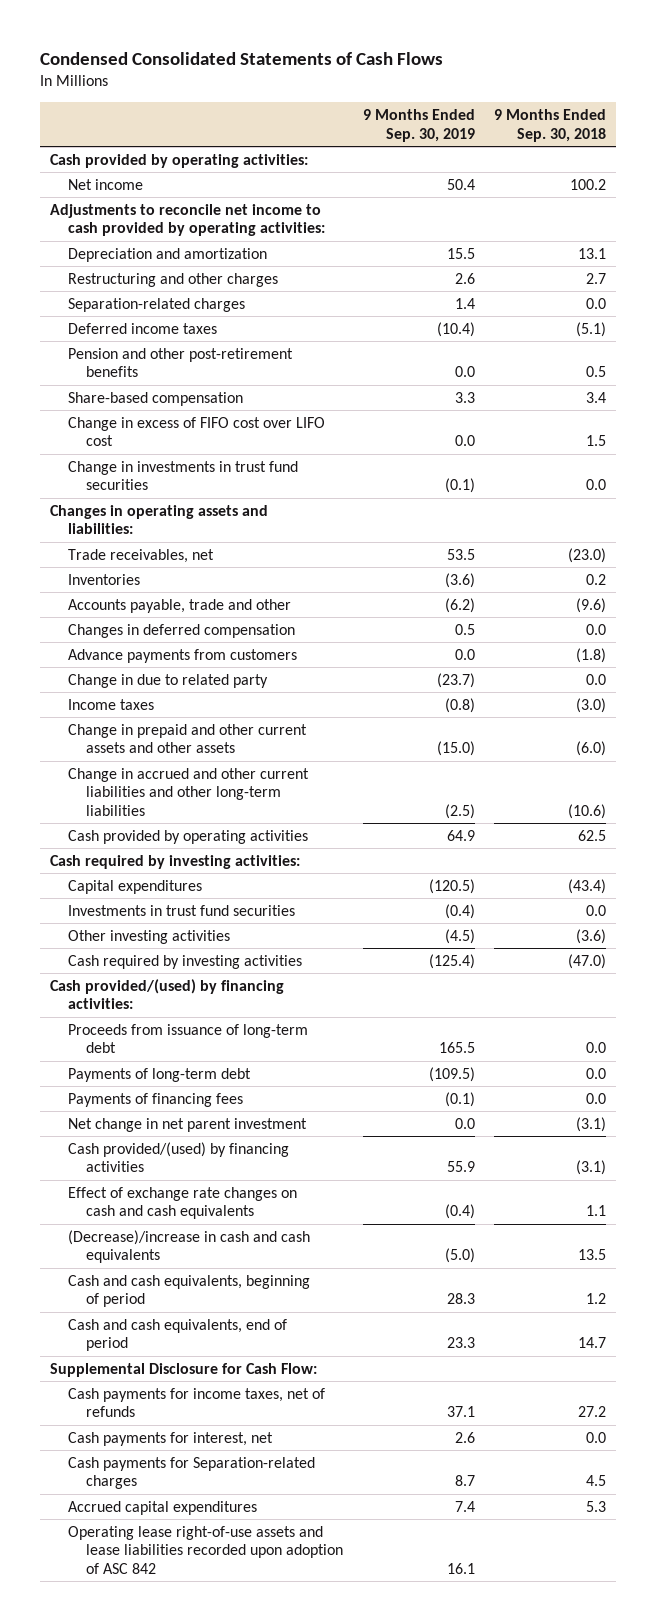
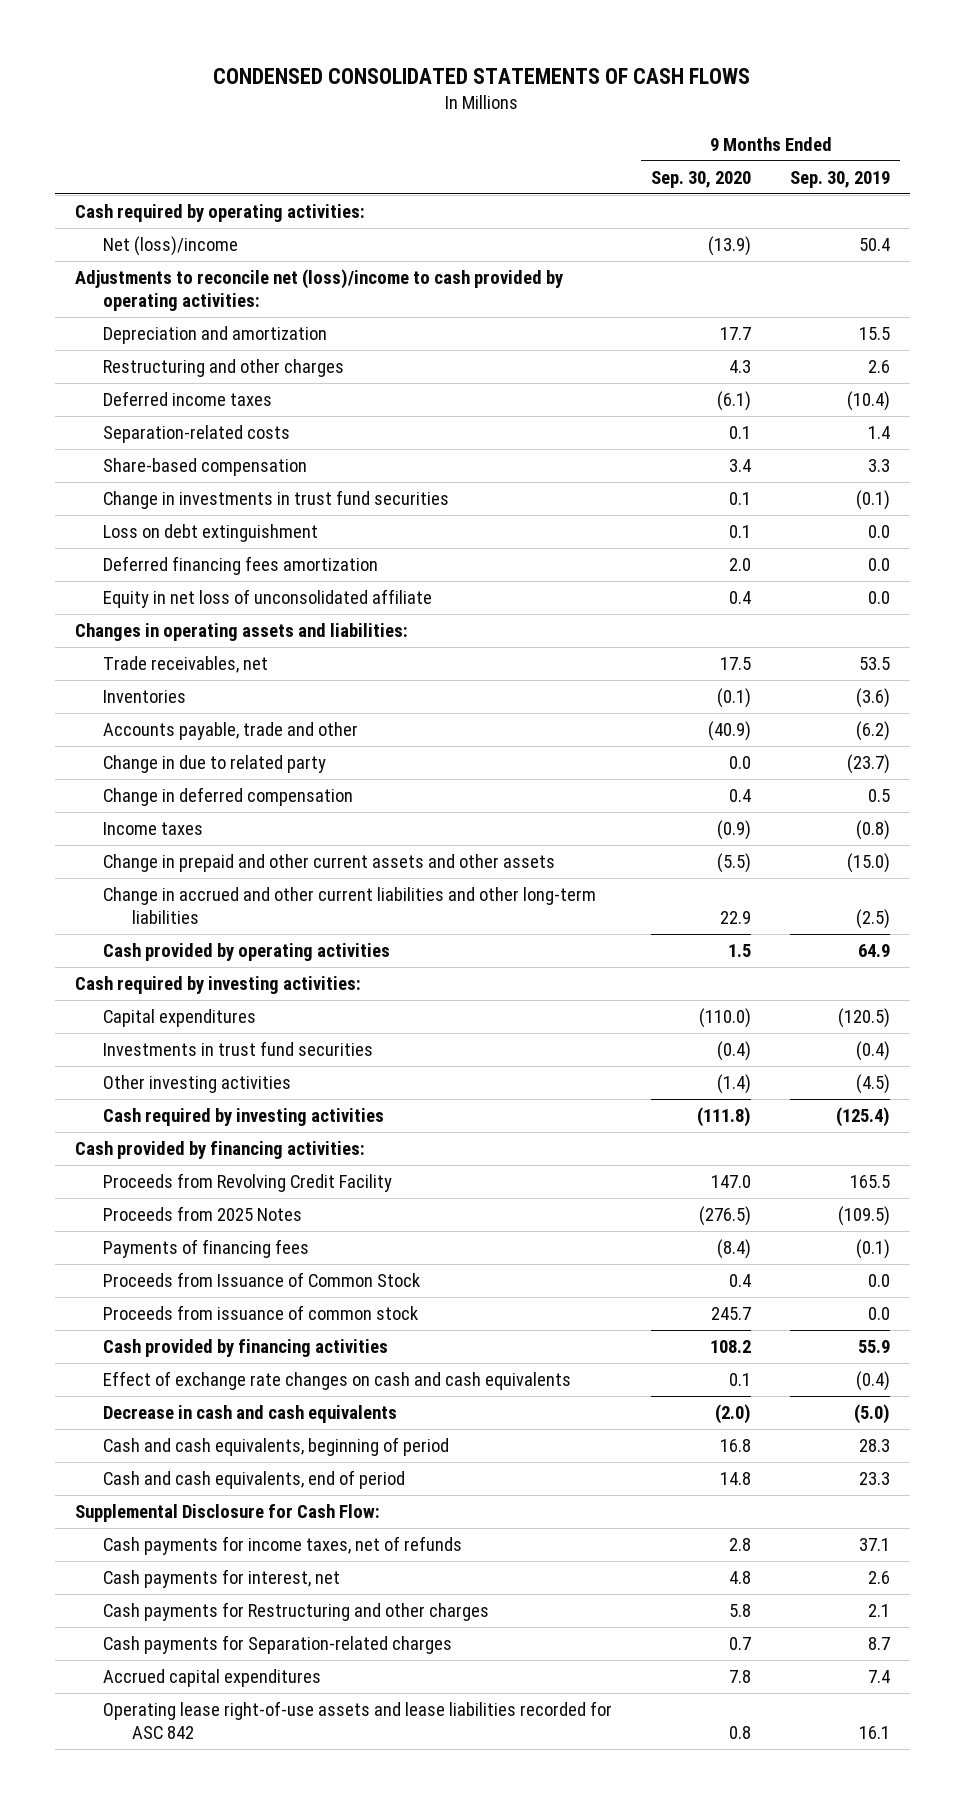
[40,51,444,65] Condensed Consolidated Statements of Cash Flows -> [213,68,751,85] CONDENSED CONSOLIDATED STATEMENTS OF CASH FLOWS
[494,109,607,142] 9 Months Ended Sep. 30, 2018 -> none
none -> [651,170,752,188] Sep. 30, 2020
[49,153,308,168] Cash provided by operating activities: -> [74,204,365,223] Cash required by operating activities:
[68,178,144,190] Net income -> [103,236,239,257] Net (loss)/income
[49,203,326,237] Adjustments to reconcile net income to cash provided by operating activities: -> [74,269,563,312] Adjustments to reconcile net (loss)/income to cash provided by operating activities:
[68,297,246,312] Separation-related charges -> none
[68,347,294,378] Pension and other post-retirement benefits -> none
none -> [103,425,291,444] Separation-related costs
[68,416,326,447] Change in excess of FIFO cost over LIFO cost -> none
none -> [103,524,319,543] Loss on debt extinguishment
none -> [103,556,379,576] Deferred financing fees amortization
none -> [103,589,433,609] Equity in net loss of unconsolidated affiliate
[68,623,296,638] Changes in deferred compensation -> none
[68,648,298,663] Advance payments from customers -> none
none -> [103,787,354,807] Change in deferred compensation
[49,978,284,1010] Cash provided/(used) by financing activities: -> [74,1141,365,1160] Cash provided by financing activities:
[68,1023,309,1054] Proceeds from issuance of long-term debt -> [103,1173,393,1193] Proceeds from Revolving Credit Facility
[68,1067,252,1082] Payments of long-term debt -> [103,1206,303,1222] Proceeds from 2025 Notes
[68,1117,308,1132] Net change in net parent investment -> none
none -> [103,1272,421,1288] Proceeds from Issuance of Common Stock
none -> [103,1305,419,1321] Proceeds from issuance of common stock
[68,1141,290,1173] Cash provided/(used) by financing activities -> [103,1339,389,1358] Cash provided by financing activities
[68,1229,311,1264] (Decrease)/increase in cash and cash equivalents -> [103,1405,398,1424] Decrease in cash and cash equivalents
none -> [103,1602,490,1622] Cash payments for Restructuring and other charges
[68,1525,344,1574] Operating lease right-of-use assets and lease liabilities recorded upon adoption of ASC 842 -> [103,1701,613,1740] Operating lease right-of-use assets and lease liabilities recorded for ASC 842

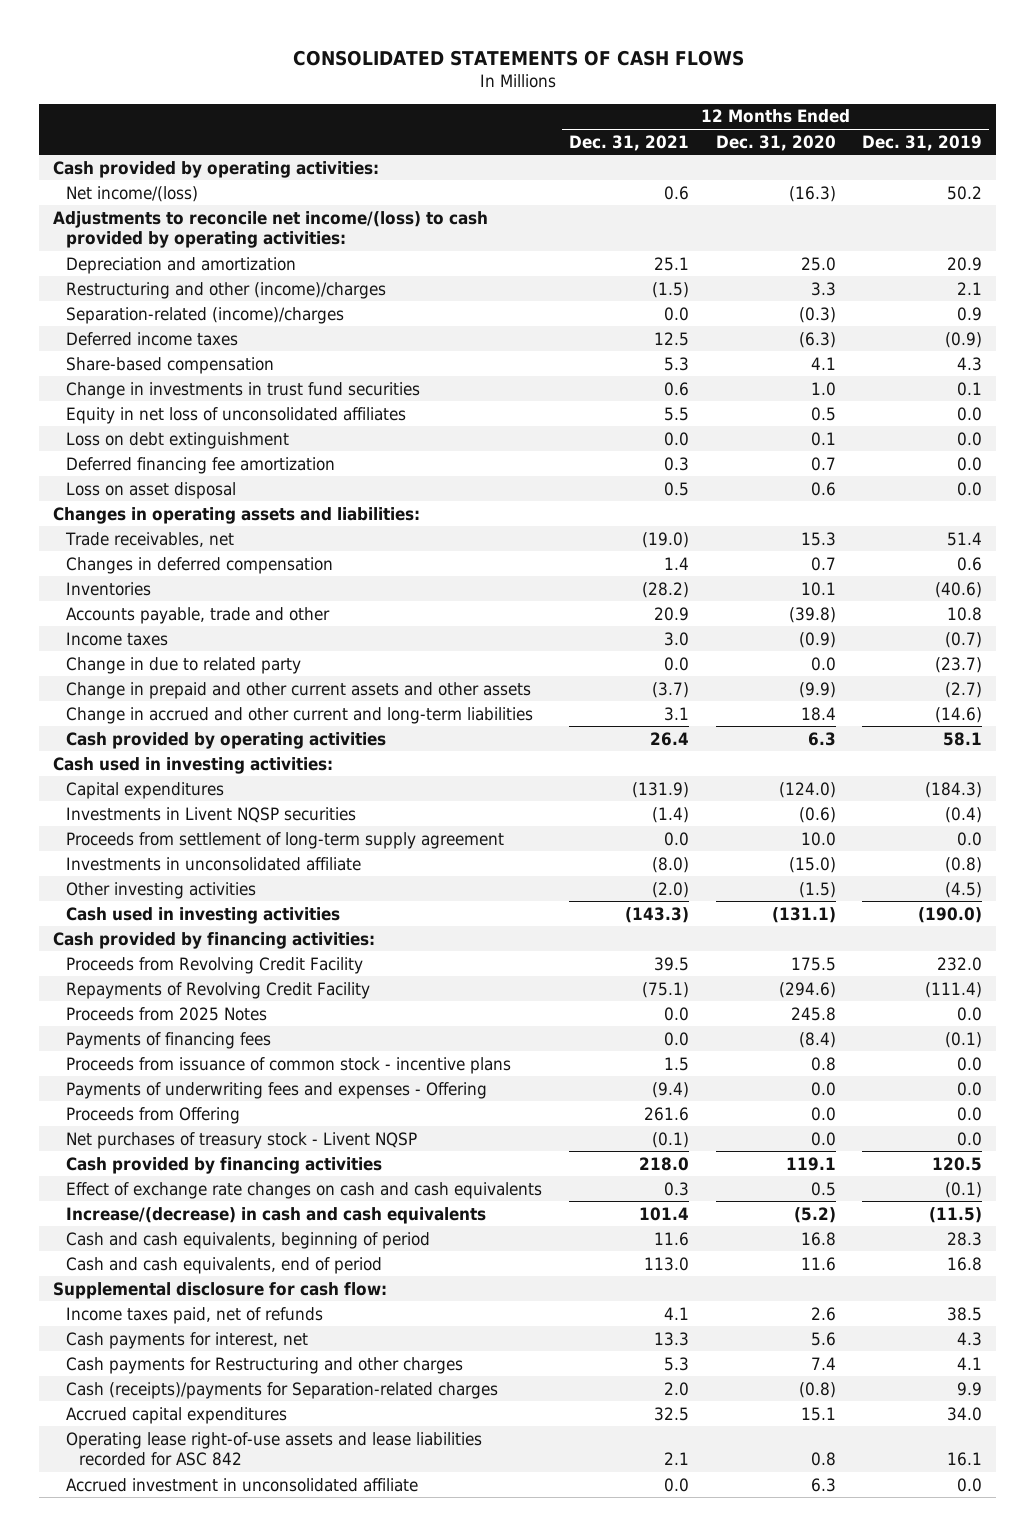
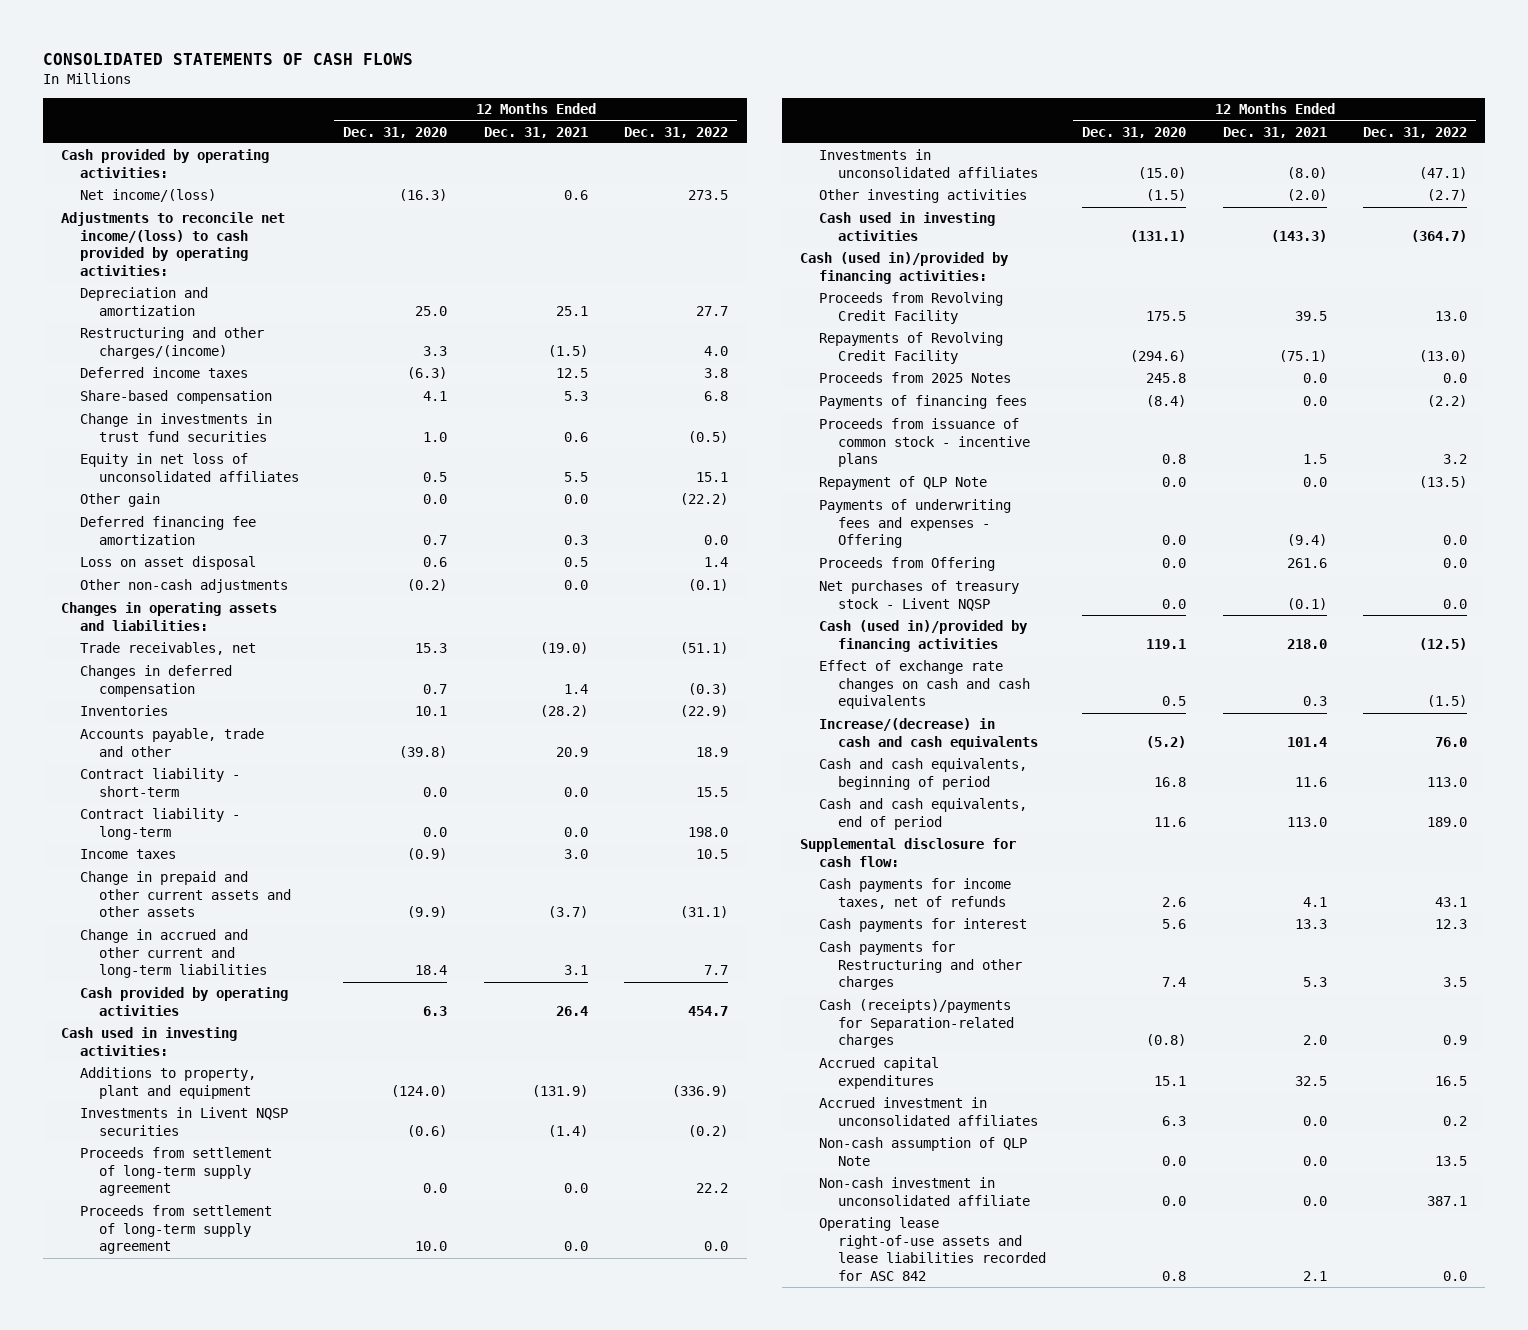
[862,134,983,151] Dec. 31, 2019 -> none
none -> [624,126,729,138] Dec. 31, 2022
[65,306,344,324] Separation-related (income)/charges -> none
[65,281,386,299] Restructuring and other (income)/charges -> [79,327,264,359] Restructuring and other charges/(income)
[65,431,289,449] Loss on debt extinguishment -> none
none -> [79,493,160,508] Other gain
none -> [79,579,288,594] Other non-cash adjustments
none -> [79,768,240,797] Contract liability - short-term
none -> [79,808,240,840] Contract liability - long-term
[65,656,301,674] Change in due to related party -> none
[65,781,224,799] Capital expenditures -> [79,1067,256,1099] Additions to property, plant and equipment
none -> [79,1147,272,1197] Proceeds from settlement of long-term supply agreement
[65,856,361,871] Investments in unconsolidated affiliate -> [818,149,1038,178] Investments in unconsolidated affiliates
[52,931,375,949] Cash provided by financing activities: -> [799,252,1009,284] Cash (used in)/provided by financing activities:
none -> [818,476,987,491] Repayment of QLP Note
[65,1156,382,1174] Cash provided by financing activities -> [818,620,1028,652] Cash (used in)/provided by financing activities
[65,1306,323,1324] Income taxes paid, net of refunds -> [818,878,1011,909] Cash payments for income taxes, net of refunds
[65,1331,308,1349] Cash payments for interest, net -> [818,918,1027,933] Cash payments for interest
none -> [818,1097,1038,1126] Accrued investment in unconsolidated affiliates
none -> [818,1137,1027,1166] Non-cash assumption of QLP Note
none -> [818,1177,1030,1206] Non-cash investment in unconsolidated affiliate
[65,1477,418,1492] Accrued investment in unconsolidated affiliate -> none

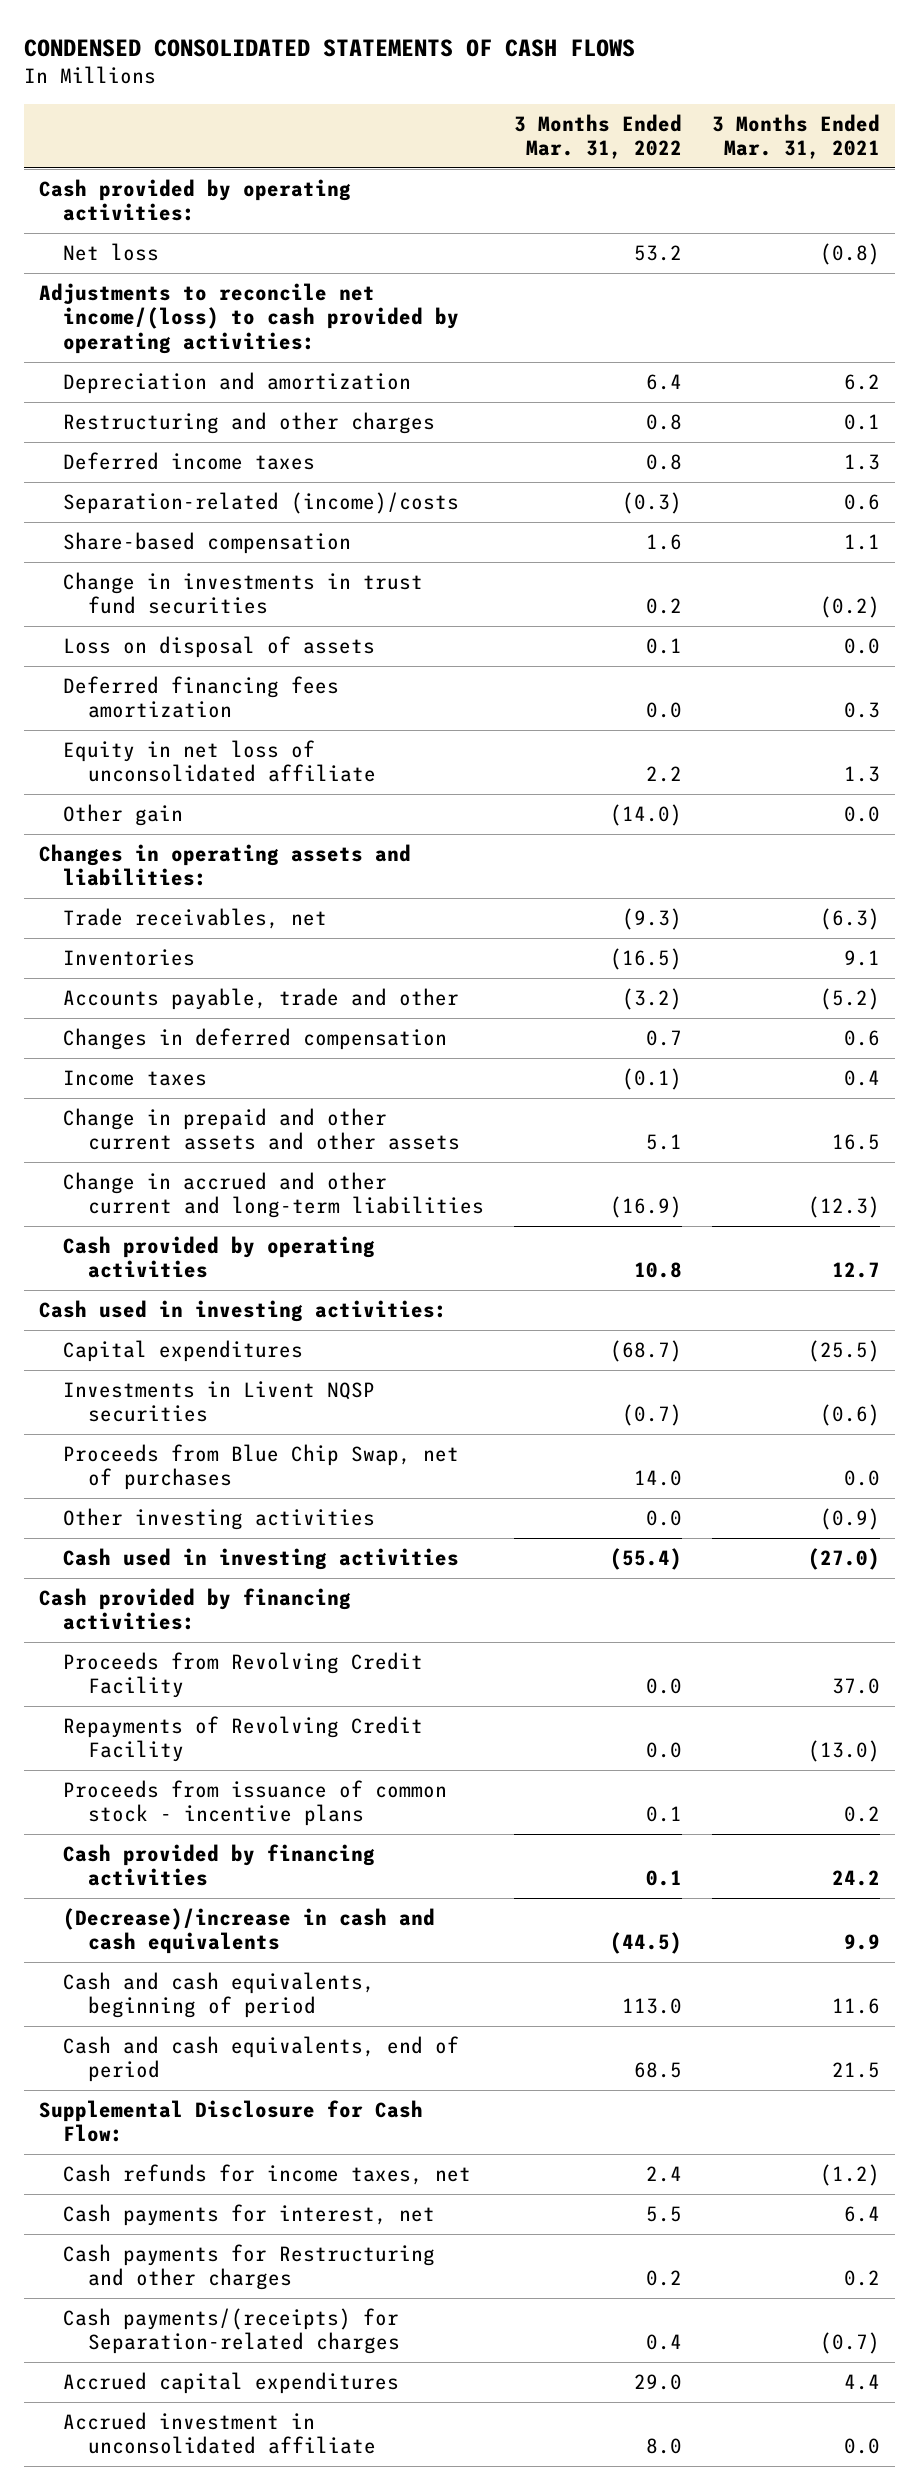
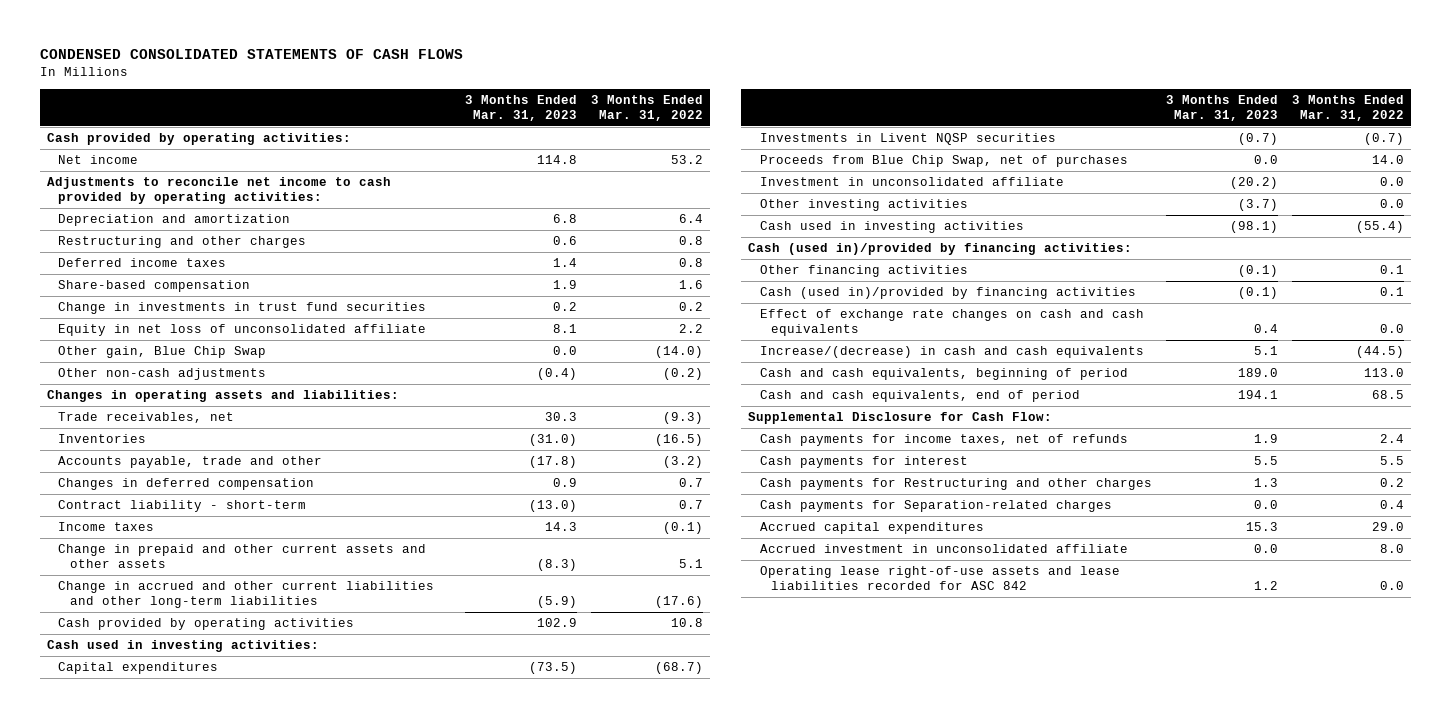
[711,113,880,160] 3 Months Ended Mar. 31, 2021 -> none
none -> [464,95,577,121] 3 Months Ended Mar. 31, 2023
[63,243,160,262] Net loss -> [58,155,139,165] Net income
[38,283,460,354] Adjustments to reconcile net income/(loss) to cash provided by operating activities: -> [46,177,391,204] Adjustments to reconcile net income to cash provided by operating activities:
[63,492,460,515] Separation-related (income)/costs -> none
[63,636,376,659] Loss on disposal of assets -> none
[63,676,340,719] Deferred financing fees amortization -> none
[63,804,184,827] Other gain -> [58,346,267,359] Other gain, Blue Chip Swap
none -> [58,368,267,381] Other non-cash adjustments
none -> [58,500,307,513] Contract liability - short-term
[63,1172,484,1219] Change in accrued and other current and long-term liabilities -> [58,581,435,608] Change in accrued and other current liabilities and other long-term liabilities
[609,1196,682,1219] (16.9) -> [654,595,703,608] (17.6)
none -> [759,177,1064,187] Investment in unconsolidated affiliate
[63,1652,424,1699] Proceeds from Revolving Credit Facility -> none
[63,1716,424,1763] Repayments of Revolving Credit Facility -> none
[63,1780,448,1827] Proceeds from issuance of common stock - incentive plans -> none
[38,1588,351,1631] Cash provided by financing activities: -> [748,243,1133,256] Cash (used in)/provided by financing activities:
none -> [759,265,968,278] Other financing activities
[63,1844,376,1887] Cash provided by financing activities -> [759,287,1136,300] Cash (used in)/provided by financing activities
none -> [759,309,1144,336] Effect of exchange rate changes on cash and cash equivalents
[63,1908,436,1955] (Decrease)/increase in cash and cash equivalents -> [759,346,1144,359] Increase/(decrease) in cash and cash equivalents
[63,2164,472,2186] Cash refunds for income taxes, net -> [759,434,1128,447] Cash payments for income taxes, net of refunds
[63,2204,436,2227] Cash payments for interest, net -> [759,456,968,469] Cash payments for interest
[63,2308,400,2355] Cash payments/(receipts) for Separation-related charges -> [759,500,1112,513] Cash payments for Separation-related charges
none -> [759,566,1120,590] Operating lease right-of-use assets and lease liabilities recorded for ASC 842

